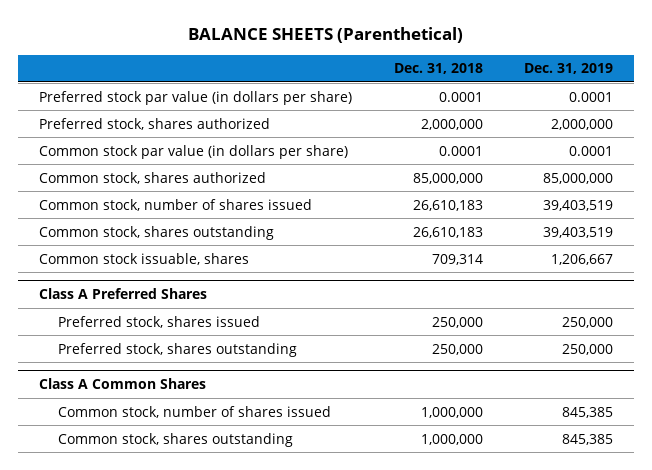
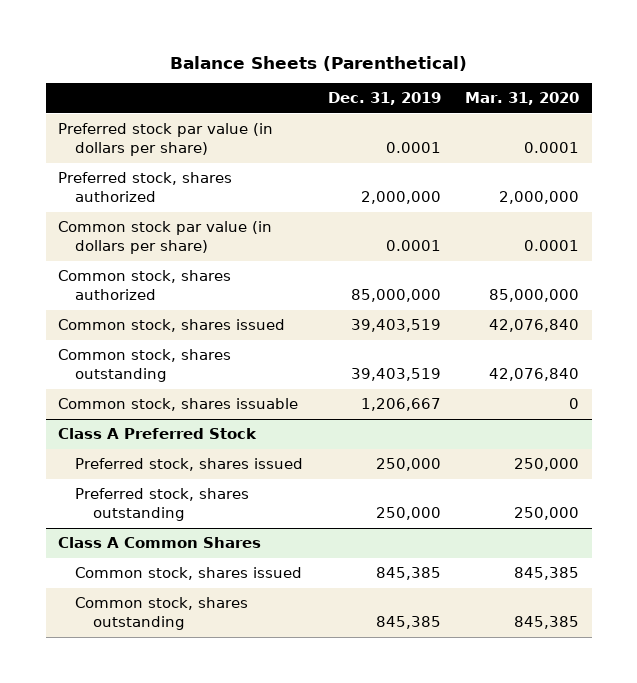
[188,27,464,44] BALANCE SHEETS (Parenthetical) -> [169,55,467,71] Balance Sheets (Parenthetical)
[393,63,483,75] Dec. 31, 2018 -> none
none -> [465,92,580,106] Mar. 31, 2020
[39,198,313,211] Common stock, number of shares issued -> [57,319,285,333] Common stock, shares issued
[39,252,250,265] Common stock issuable, shares -> [57,398,298,412] Common stock, shares issuable
[39,288,208,300] Class A Preferred Shares -> [57,428,257,440] Class A Preferred Stock
[58,405,332,418] Common stock, number of shares issued -> [75,567,303,581] Common stock, shares issued

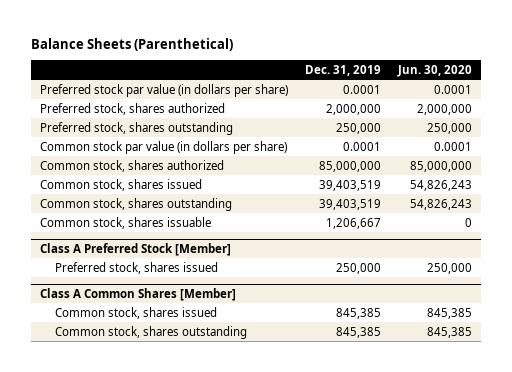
[465,92,580,106] Mar. 31, 2020 -> none
none -> [397,64,473,77] Jun. 30, 2020
none -> [39,121,233,135] Preferred stock, shares outstanding
[57,428,257,440] Class A Preferred Stock -> [39,242,231,256] Class A Preferred Stock [Member]
[75,488,250,522] Preferred stock, shares outstanding -> none
[57,537,261,549] Class A Common Shares -> [39,287,236,301] Class A Common Shares [Member]

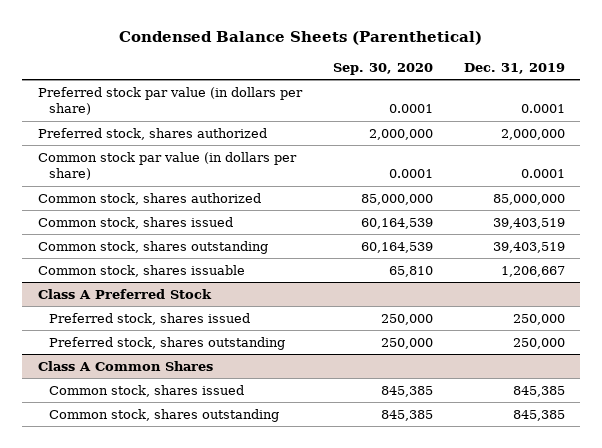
[30,37,233,51] Balance Sheets (Parenthetical) -> [119,31,483,46] Condensed Balance Sheets (Parenthetical)
[397,64,473,77] Jun. 30, 2020 -> none
none -> [332,62,433,75] Sep. 30, 2020
[39,121,233,135] Preferred stock, shares outstanding -> none
[39,242,231,256] Class A Preferred Stock [Member] -> [37,288,212,299] Class A Preferred Stock
none -> [48,336,285,350] Preferred stock, shares outstanding
[39,287,236,301] Class A Common Shares [Member] -> [37,360,213,371] Class A Common Shares

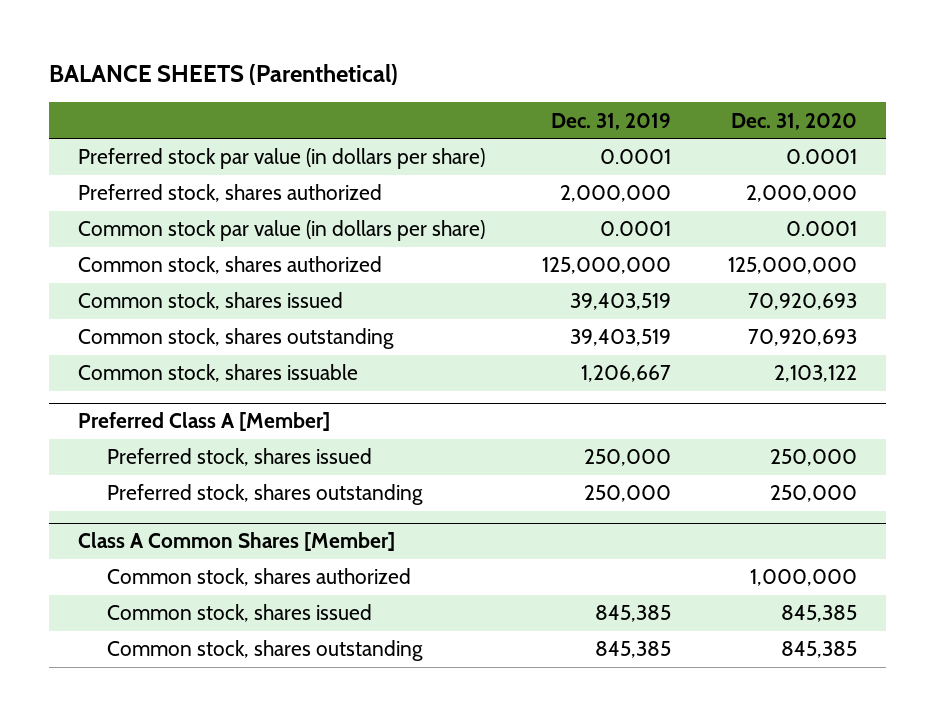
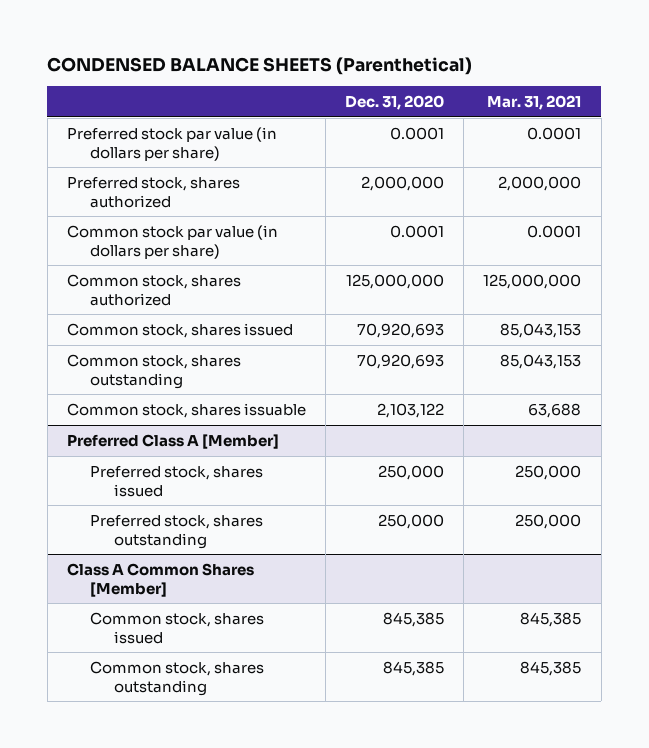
[49,63,399,85] BALANCE SHEETS (Parenthetical) -> [47,57,473,76] CONDENSED BALANCE SHEETS (Parenthetical)
[550,112,671,130] Dec. 31, 2019 -> none
none -> [487,95,582,111] Mar. 31, 2021
[106,568,411,587] Common stock, shares authorized -> none

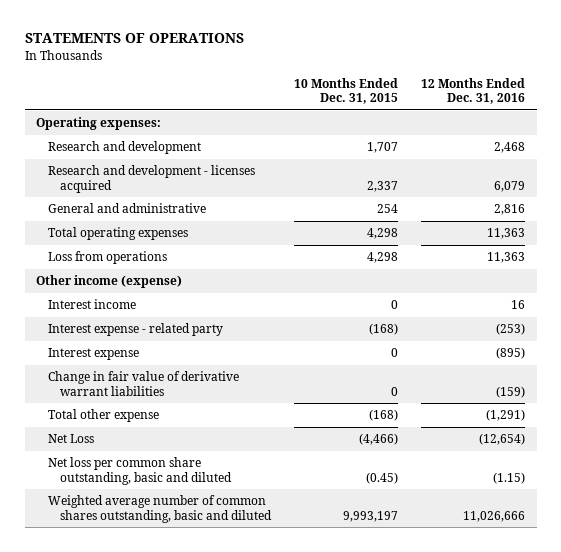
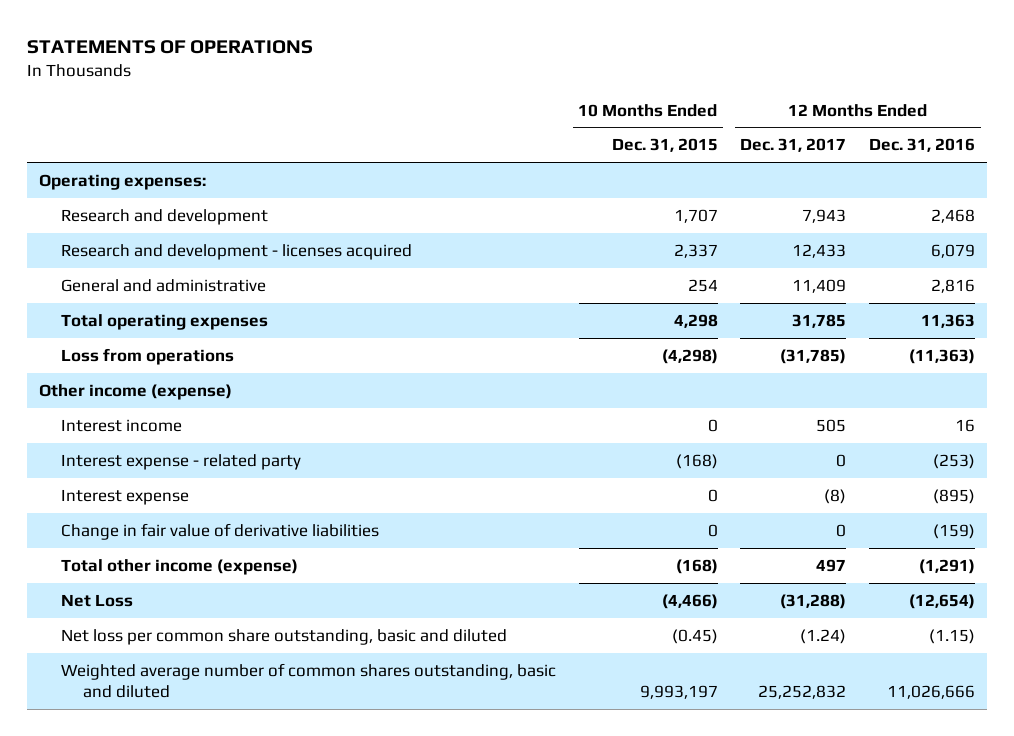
none -> [740,138,847,153] Dec. 31, 2017
[367,252,399,264] 4,298 -> [661,348,718,364] (4,298)
[487,252,526,264] 11,363 -> [909,348,976,364] (11,363)
[48,371,240,396] Change in fair value of derivative warrant liabilities -> [60,522,379,540] Change in fair value of derivative liabilities
[48,409,160,423] Total other expense -> [60,558,298,575] Total other income (expense)

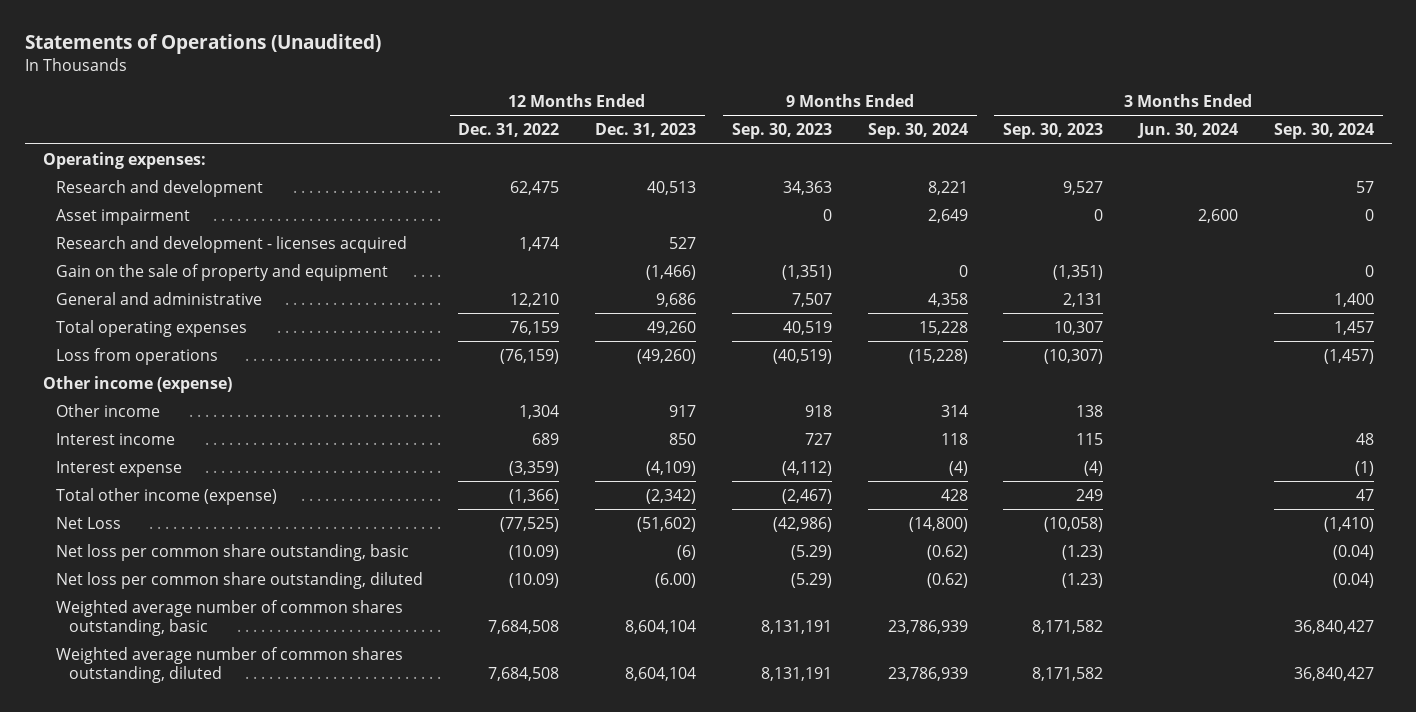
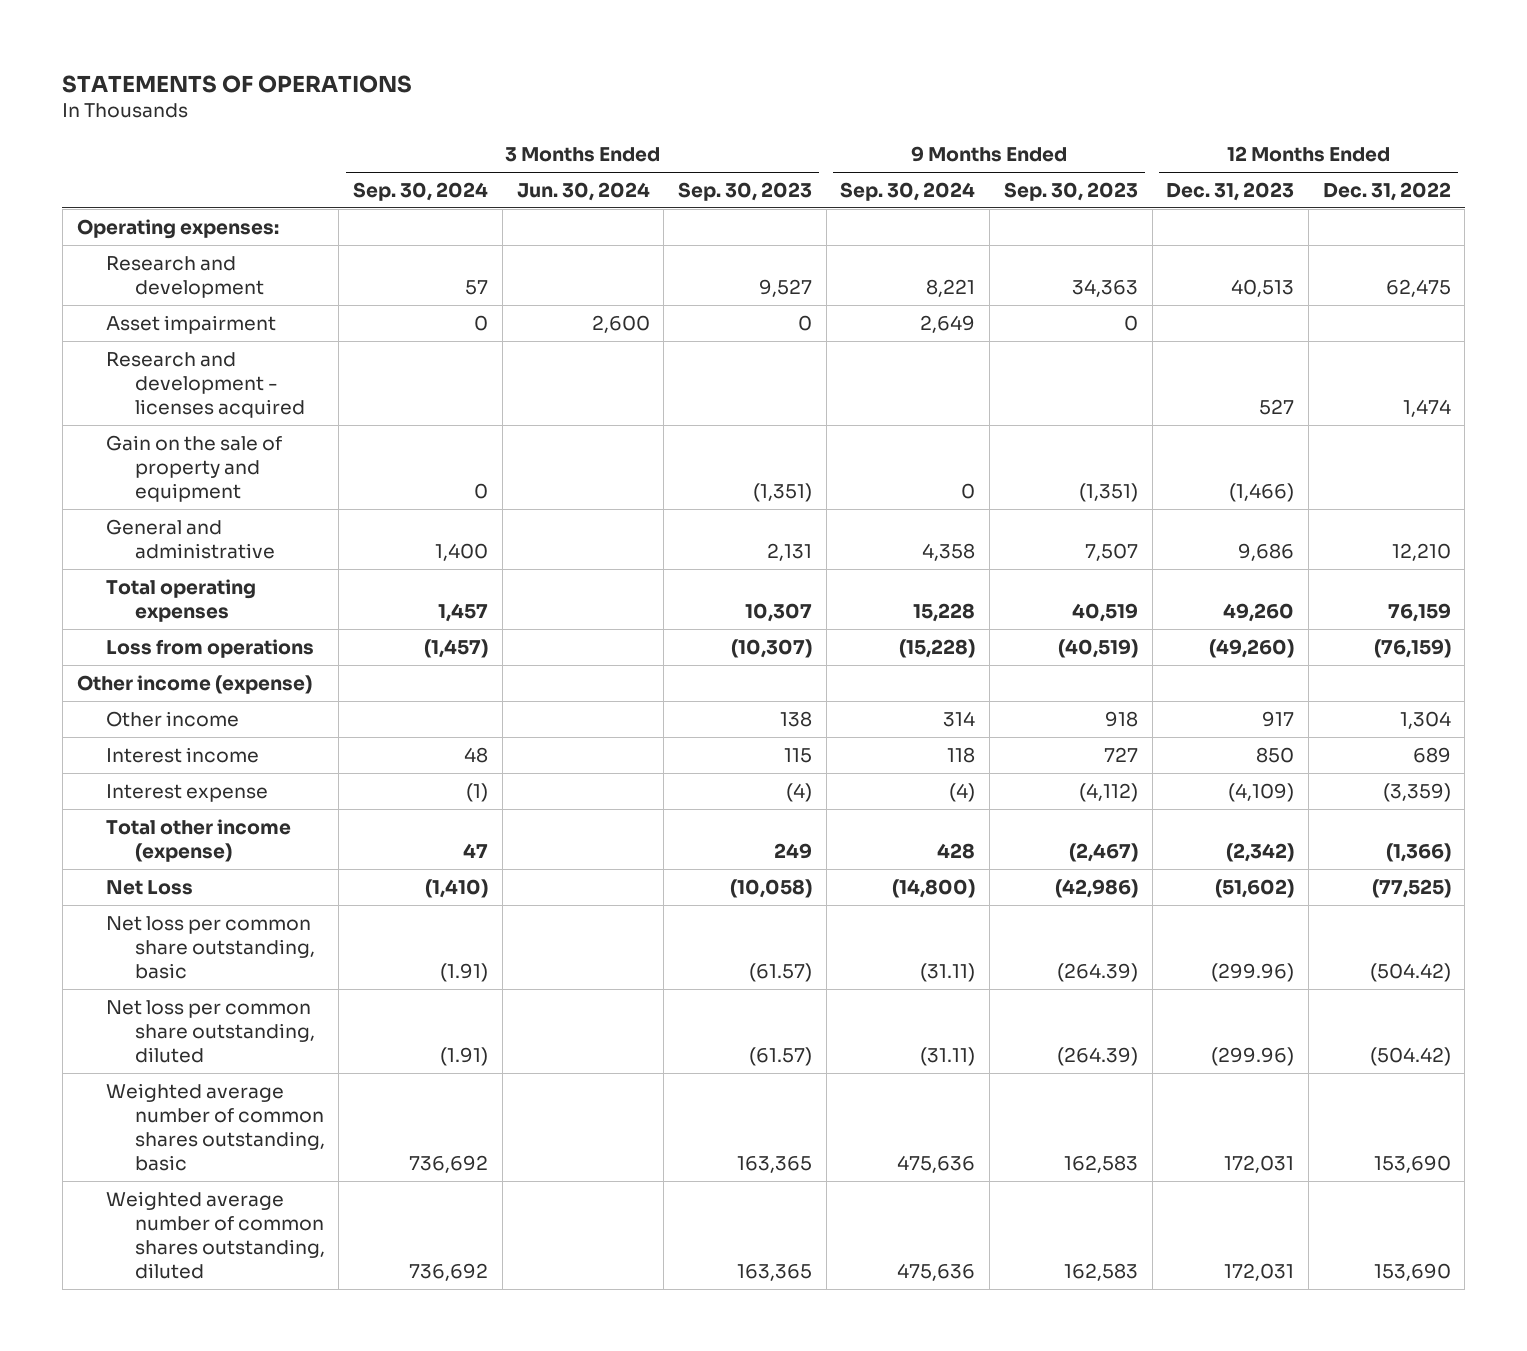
[24,34,381,55] Statements of Operations (Unaudited) -> [62,74,413,93] STATEMENTS OF OPERATIONS
[509,544,560,560] (10.09) -> [1369,962,1451,982] (504.42)
[677,544,697,560] (6) -> [1211,962,1295,982] (299.96)
[790,544,832,560] (5.29) -> [1056,962,1138,982] (264.39)
[926,544,968,560] (0.62) -> [920,962,976,982] (31.11)
[1062,544,1104,560] (1.23) -> [748,962,812,982] (61.57)
[1332,544,1374,560] (0.04) -> [440,962,489,982] (1.91)
[509,572,560,588] (10.09) -> [1369,1046,1451,1066] (504.42)
[655,572,697,588] (6.00) -> [1211,1046,1295,1066] (299.96)
[790,572,832,588] (5.29) -> [1056,1046,1138,1066] (264.39)
[926,572,968,588] (0.62) -> [920,1046,976,1066] (31.11)
[1062,572,1104,588] (1.23) -> [748,1046,812,1066] (61.57)
[1332,572,1374,588] (0.04) -> [440,1046,489,1066] (1.91)
[488,619,560,634] 7,684,508 -> [1373,1155,1451,1174] 153,690
[625,619,697,634] 8,604,104 -> [1224,1155,1295,1174] 172,031
[760,619,832,634] 8,131,191 -> [1063,1155,1138,1174] 162,583
[887,619,968,634] 23,786,939 -> [897,1155,976,1174] 475,636
[1032,619,1104,634] 8,171,582 -> [736,1156,812,1174] 163,365
[1293,619,1374,634] 36,840,427 -> [409,1155,489,1174] 736,692
[488,666,560,681] 7,684,508 -> [1373,1263,1451,1282] 153,690
[625,666,697,681] 8,604,104 -> [1224,1263,1295,1282] 172,031
[760,666,832,681] 8,131,191 -> [1063,1263,1138,1282] 162,583
[887,666,968,681] 23,786,939 -> [897,1263,976,1282] 475,636
[1032,666,1104,681] 8,171,582 -> [736,1264,812,1282] 163,365
[1293,666,1374,681] 36,840,427 -> [409,1263,489,1282] 736,692

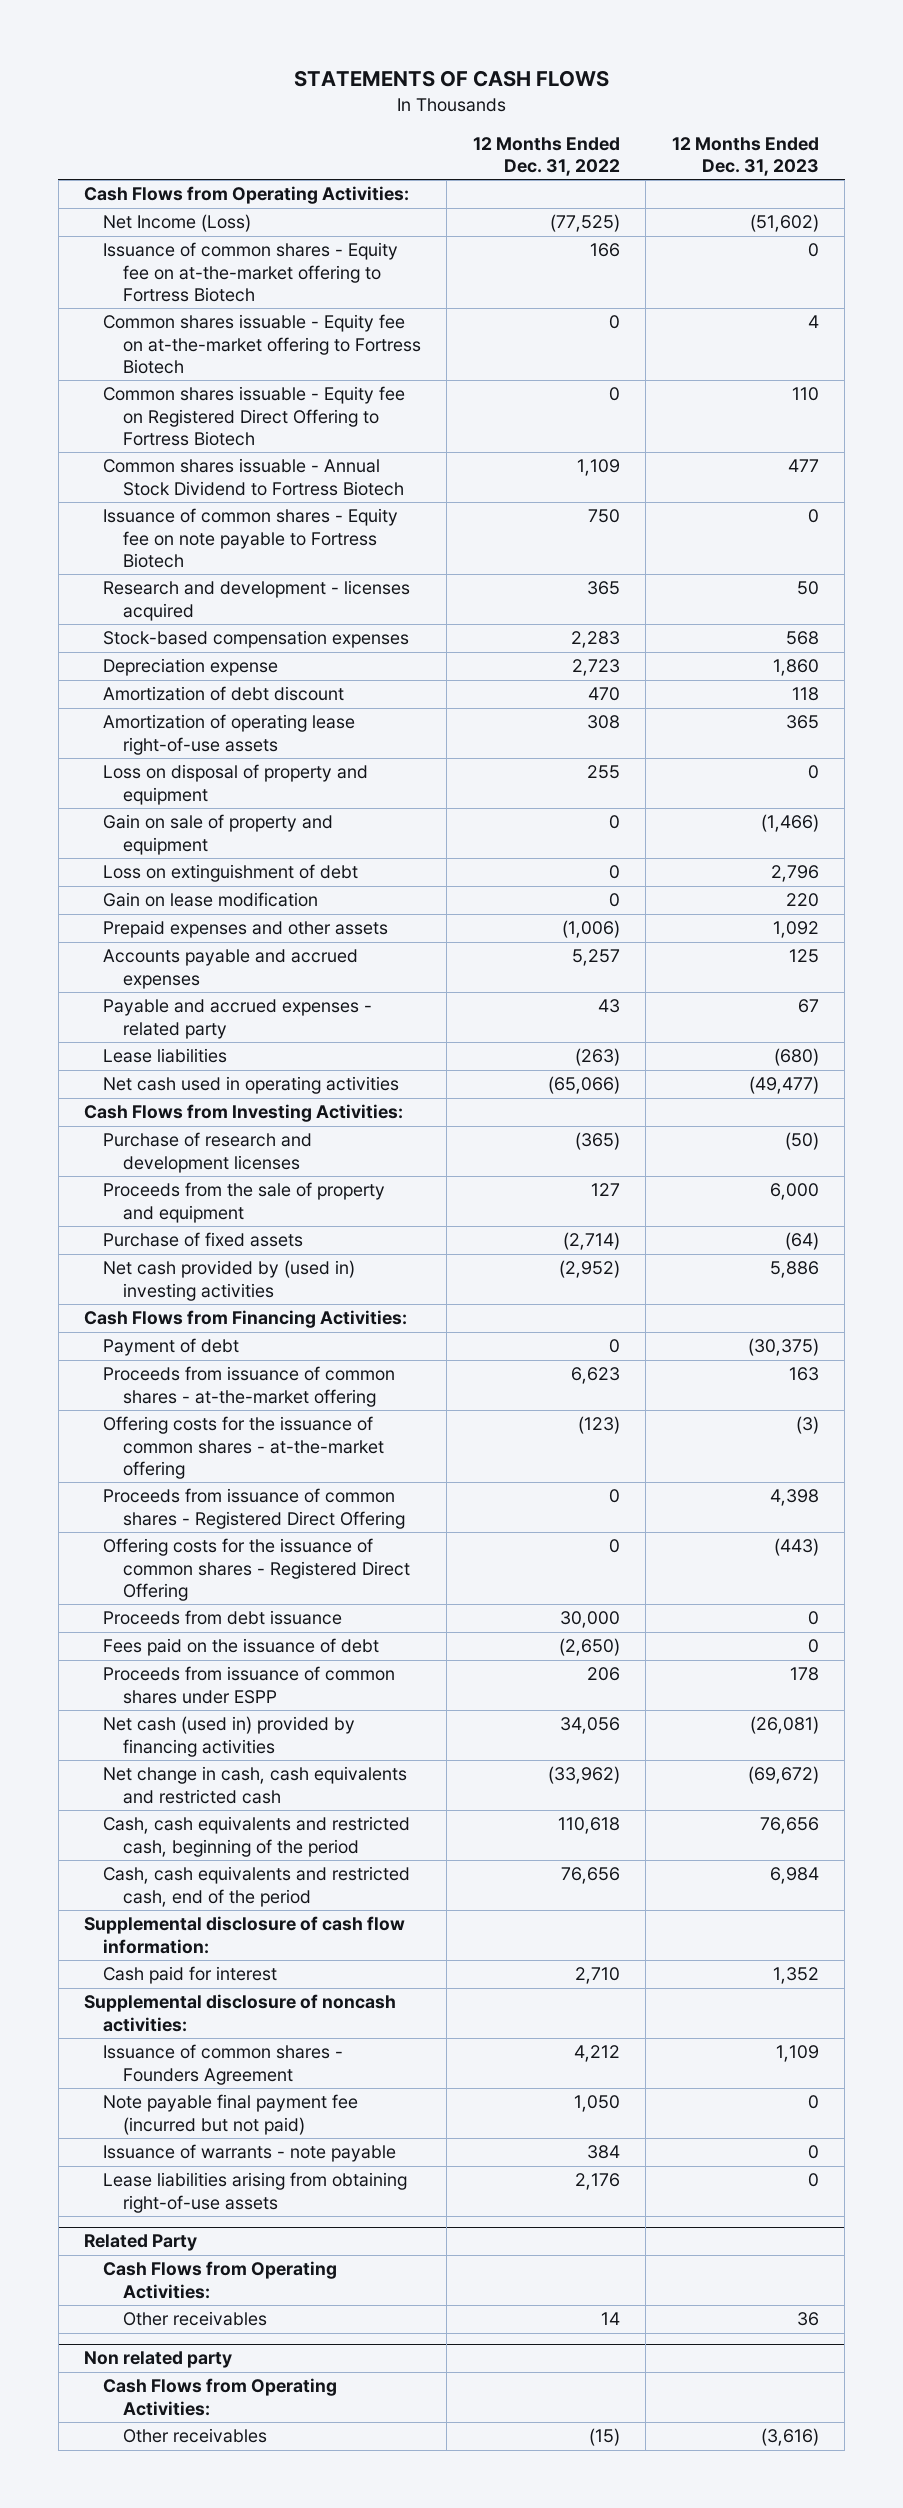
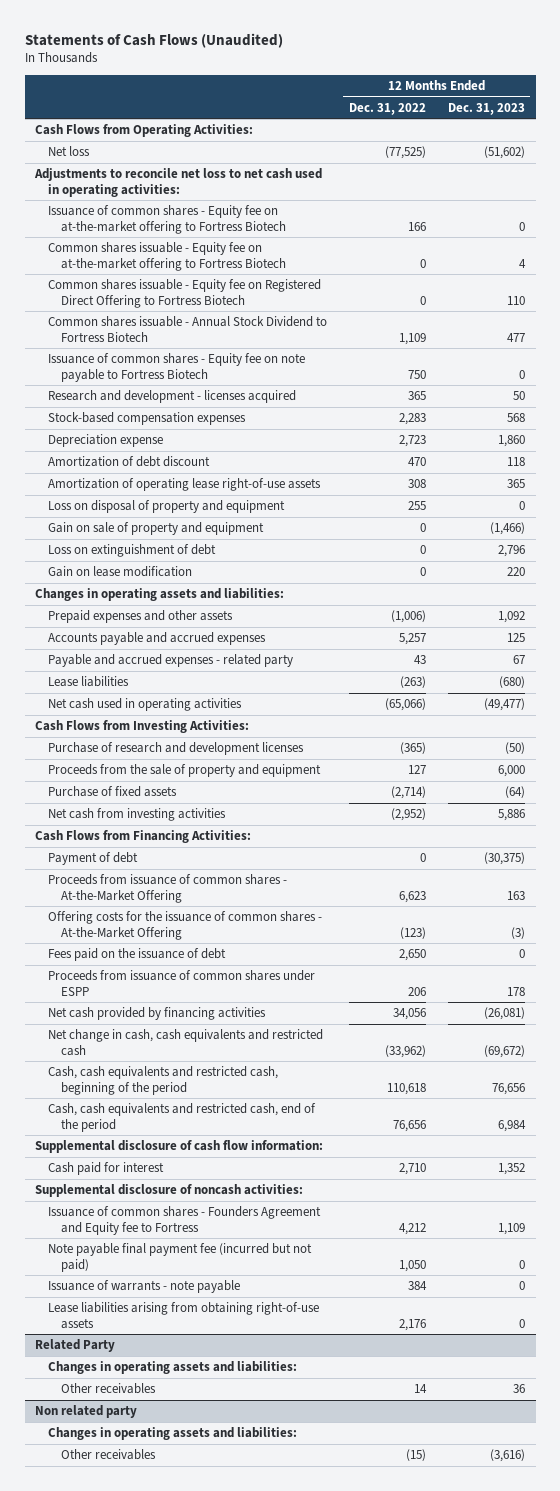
[293,70,609,88] STATEMENTS OF CASH FLOWS -> [24,32,283,48] Statements of Cash Flows (Unaudited)
[103,214,252,233] Net Income (Loss) -> [48,146,91,157] Net loss
none -> [34,168,323,197] Adjustments to reconcile net loss to net cash used in operating activities:
none -> [35,588,285,602] Changes in operating assets and liabilities:
[103,1260,356,1301] Net cash provided by (used in) investing activities -> [48,808,227,822] Net cash from investing activities
[103,1488,405,1529] Proceeds from issuance of common shares - Registered Direct Offering -> none
[103,1538,410,1601] Offering costs for the issuance of common shares - Registered Direct Offering -> none
[103,1610,343,1626] Proceeds from debt issuance -> none
[103,1366,396,1407] Proceeds from issuance of common shares - at-the-market offering -> [48,874,288,903] Proceeds from issuance of common shares - At-the-Market Offering
[103,1416,384,1479] Offering costs for the issuance of common shares - at-the-market offering -> [48,911,323,940] Offering costs for the issuance of common shares - At-the-Market Offering
[558,1638,620,1657] (2,650) -> [398,949,426,962] 2,650
[103,1716,356,1757] Net cash (used in) provided by financing activities -> [48,1007,267,1021] Net cash provided by financing activities
[103,2044,344,2085] Issuance of common shares - Founders Agreement -> [48,1206,322,1235] Issuance of common shares - Founders Agreement and Equity fee to Fortress
[103,2261,338,2299] Cash Flows from Operating Activities: -> none
none -> [48,1361,298,1375] Changes in operating assets and liabilities:
[103,2378,338,2416] Cash Flows from Operating Activities: -> none
none -> [48,1427,298,1441] Changes in operating assets and liabilities:

